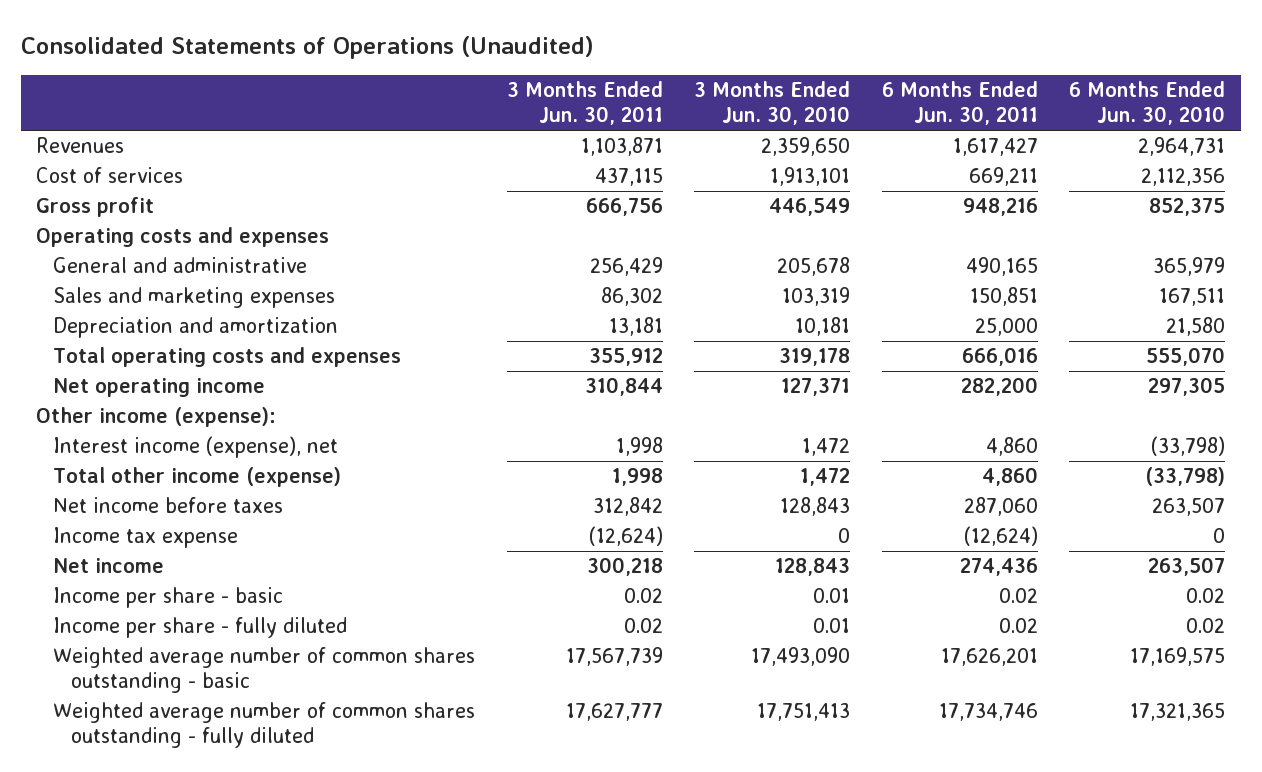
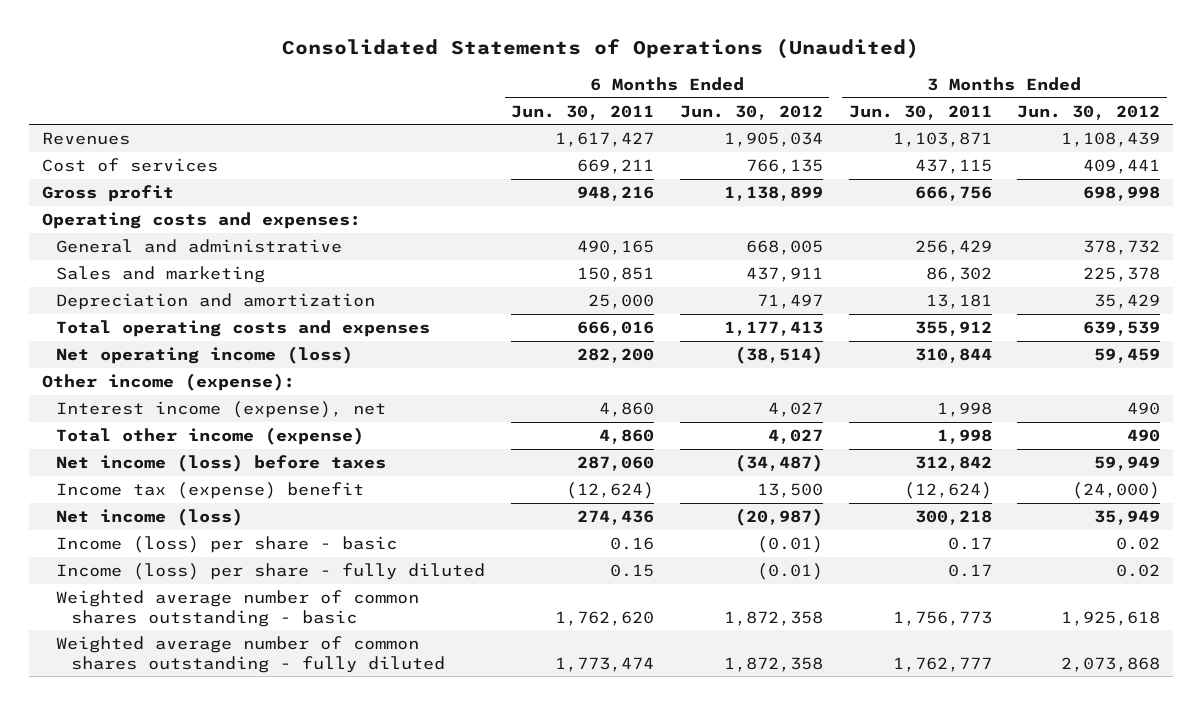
[694,81,851,126] 3 Months Ended Jun. 30, 2010 -> none
[1069,81,1226,126] 6 Months Ended Jun. 30, 2010 -> none
none -> [679,104,823,120] Jun. 30, 2012
none -> [1017,104,1161,120] Jun. 30, 2012
[36,227,330,248] Operating costs and expenses -> [42,212,362,230] Operating costs and expenses:
[53,287,336,309] Sales and marketing expenses -> [56,266,266,284] Sales and marketing
[53,378,266,398] Net operating income -> [56,346,354,365] Net operating income (loss)
[53,497,284,514] Net income before taxes -> [56,454,387,473] Net income (loss) before taxes
[53,527,239,549] Income tax expense -> [56,482,365,500] Income tax (expense) benefit
[53,558,165,574] Net income -> [56,508,244,527] Net income (loss)
[53,587,284,609] Income per share - basic -> [56,536,398,554] Income (loss) per share - basic
[623,588,663,604] 0.02 -> [947,537,992,551] 0.17
[998,588,1038,604] 0.02 -> [610,537,655,551] 0.16
[53,617,348,639] Income per share - fully diluted -> [56,563,486,581] Income (loss) per share - fully diluted
[623,618,663,634] 0.02 -> [947,564,992,578] 0.17
[998,618,1038,634] 0.02 -> [610,564,655,578] 0.15
[565,647,663,667] 17,567,739 -> [892,610,992,626] 1,756,773
[940,648,1038,667] 17,626,201 -> [555,610,655,626] 1,762,620
[565,703,663,722] 17,627,777 -> [892,656,992,672] 1,762,777
[938,703,1038,722] 17,734,746 -> [555,656,655,672] 1,773,474

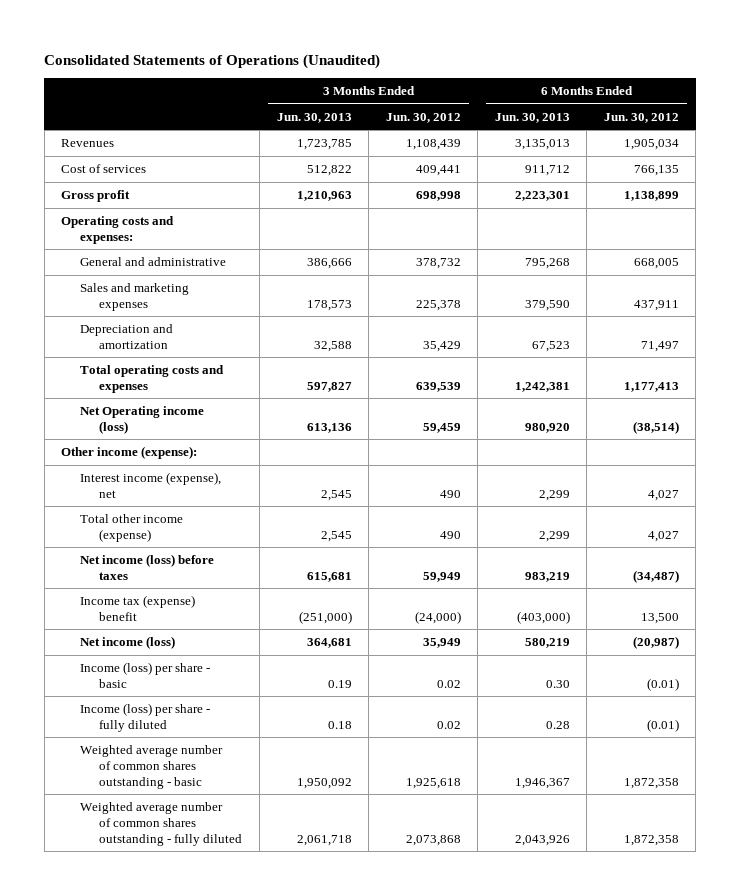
[511,104,655,120] Jun. 30, 2011 -> none
[848,104,992,120] Jun. 30, 2011 -> none
none -> [276,112,352,123] Jun. 30, 2013
none -> [494,112,570,123] Jun. 30, 2013
[56,266,266,284] Sales and marketing -> [80,283,190,311] Sales and marketing expenses
[56,346,354,365] Net operating income (loss) -> [80,406,205,434] Net Operating income (loss)

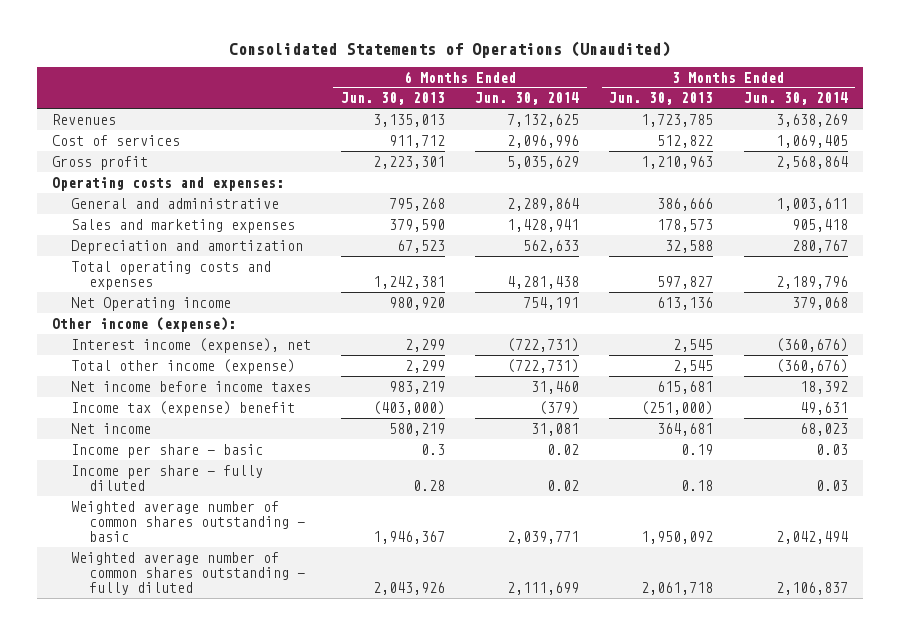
[385,112,461,123] Jun. 30, 2012 -> none
[603,112,679,123] Jun. 30, 2012 -> none
none -> [475,92,580,106] Jun. 30, 2014
none -> [743,92,848,106] Jun. 30, 2014
[80,406,205,434] Net Operating income (loss) -> [70,296,231,311] Net Operating income
[80,554,215,580] Net income (loss) before taxes -> [70,380,311,392] Net income before income taxes
[80,636,176,650] Net income (loss) -> [70,422,151,434] Net income
[80,662,211,688] Income (loss) per share - basic -> [70,443,263,458] Income per share - basic
[545,679,570,688] 0.30 -> [420,443,445,455] 0.3
[80,703,211,732] Income (loss) per share - fully diluted -> [70,464,263,491] Income per share - fully diluted

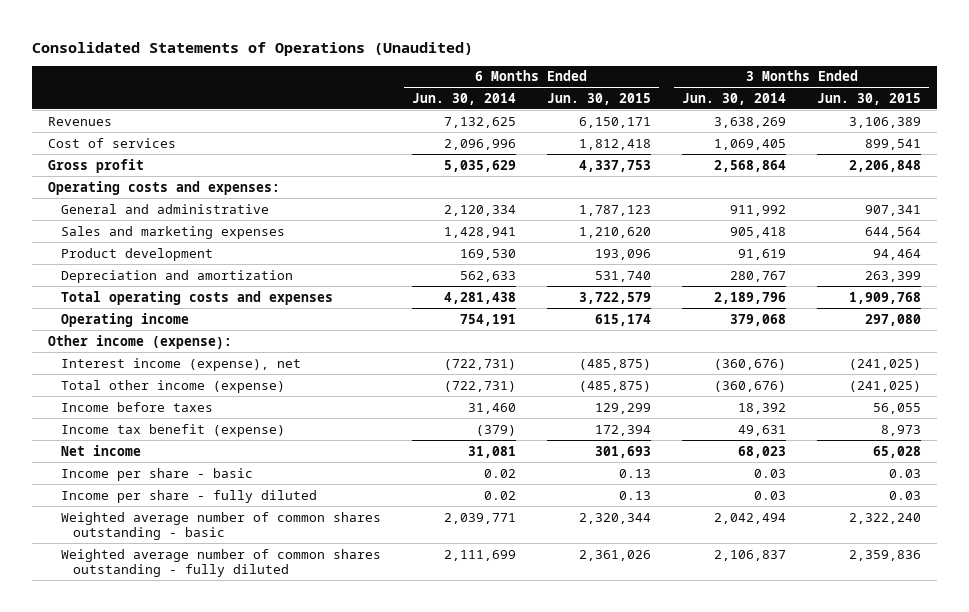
[340,92,445,106] Jun. 30, 2013 -> none
[609,92,714,106] Jun. 30, 2013 -> none
none -> [546,92,651,105] Jun. 30, 2015
none -> [817,92,922,105] Jun. 30, 2015
[507,197,580,211] 2,289,864 -> [443,204,516,216] 2,120,334
[775,197,848,211] 1,003,611 -> [730,204,787,216] 911,992
none -> [60,247,213,261] Product development
[70,296,231,311] Net Operating income -> [60,312,189,327] Operating income
[70,380,311,392] Net income before income taxes -> [60,401,213,412] Income before taxes
[70,400,295,416] Income tax (expense) benefit -> [60,423,285,437] Income tax benefit (expense)

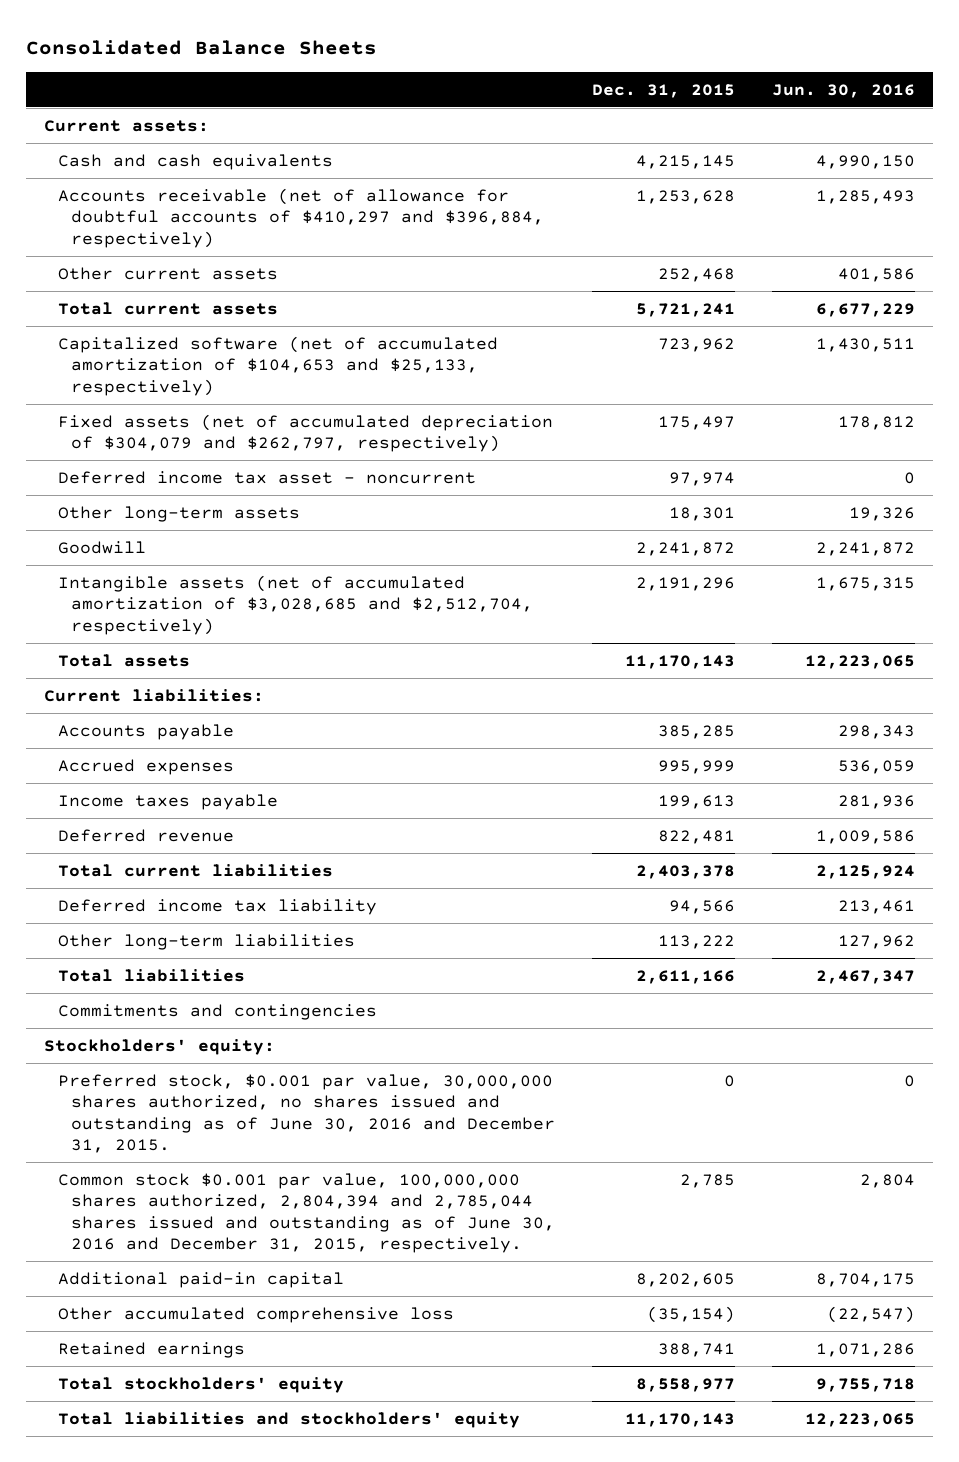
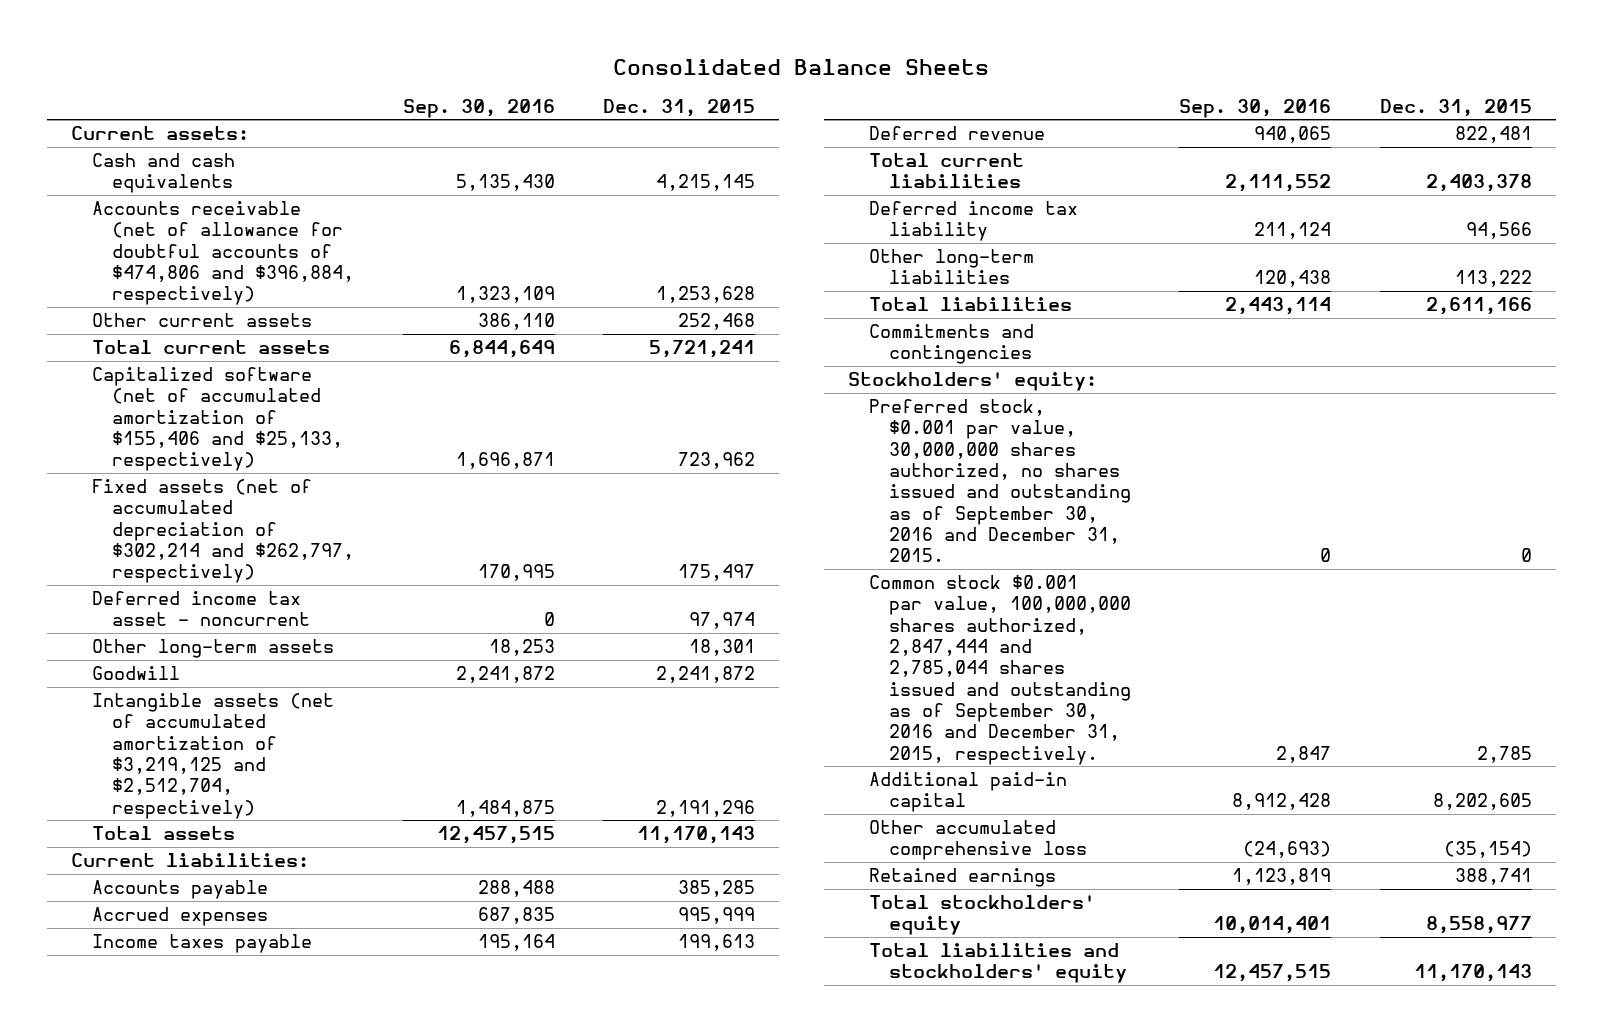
[771,83,915,98] Jun. 30, 2016 -> none
none -> [402,98,555,118] Sep. 30, 2016
[57,187,545,248] Accounts receivable (net of allowance for doubtful accounts of $410,297 and $396,884, respectively) -> [91,201,355,306] Accounts receivable (net of allowance for doubtful accounts of $474,806 and $396,884, respectively)
[57,335,498,396] Capitalized software (net of accumulated amortization of $104,653 and $25,133, respectively) -> [91,367,344,472] Capitalized software (net of accumulated amortization of $155,406 and $25,133, respectively)
[57,413,553,453] Fixed assets (net of accumulated depreciation of $304,079 and $262,797, respectively) -> [91,479,355,584] Fixed assets (net of accumulated depreciation of $302,214 and $262,797, respectively)
[57,574,534,635] Intangible assets (net of accumulated amortization of $3,028,685 and $2,512,704, respectively) -> [91,693,334,819] Intangible assets (net of accumulated amortization of $3,219,125 and $2,512,704, respectively)
[57,1073,556,1154] Preferred stock, $0.001 par value, 30,000,000 shares authorized, no shares issued and outstanding as of June 30, 2016 and December 31, 2015. -> [868,399,1132,563] Preferred stock, $0.001 par value, 30,000,000 shares authorized, no shares issued and outstanding as of September 30, 2016 and December 31, 2015.
[57,1172,556,1254] Common stock $0.001 par value, 100,000,000 shares authorized, 2,804,394 and 2,785,044 shares issued and outstanding as of June 30, 2016 and December 31, 2015, respectively. -> [868,575,1132,765] Common stock $0.001 par value, 100,000,000 shares authorized, 2,847,444 and 2,785,044 shares issued and outstanding as of September 30, 2016 and December 31, 2015, respectively.

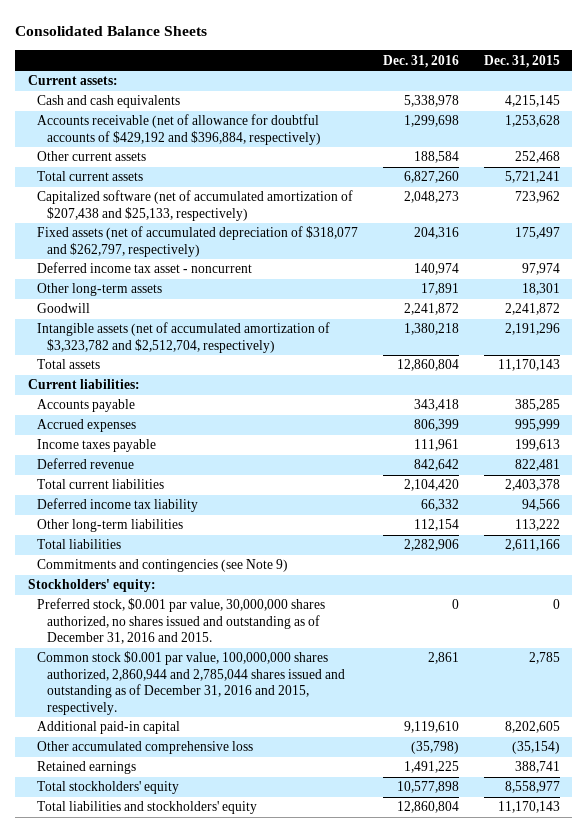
[402,98,555,118] Sep. 30, 2016 -> none
none -> [383,54,460,68] Dec. 31, 2016
[91,201,355,306] Accounts receivable (net of allowance for doubtful accounts of $474,806 and $396,884, respectively) -> [37,114,322,145] Accounts receivable (net of allowance for doubtful accounts of $429,192 and $396,884, respectively)
[91,367,344,472] Capitalized software (net of accumulated amortization of $155,406 and $25,133, respectively) -> [37,190,354,221] Capitalized software (net of accumulated amortization of $207,438 and $25,133, respectively)
[91,479,355,584] Fixed assets (net of accumulated depreciation of $302,214 and $262,797, respectively) -> [37,226,359,257] Fixed assets (net of accumulated depreciation of $318,077 and $262,797, respectively)
[91,693,334,819] Intangible assets (net of accumulated amortization of $3,219,125 and $2,512,704, respectively) -> [37,322,331,353] Intangible assets (net of accumulated amortization of $3,323,782 and $2,512,704, respectively)
[868,324,1034,365] Commitments and contingencies -> [37,559,289,573] Commitments and contingencies (see Note 9)
[868,399,1132,563] Preferred stock, $0.001 par value, 30,000,000 shares authorized, no shares issued and outstanding as of September 30, 2016 and December 31, 2015. -> [37,598,326,645] Preferred stock, $0.001 par value, 30,000,000 shares authorized, no shares issued and outstanding as of December 31, 2016 and 2015.
[868,575,1132,765] Common stock $0.001 par value, 100,000,000 shares authorized, 2,847,444 and 2,785,044 shares issued and outstanding as of September 30, 2016 and December 31, 2015, respectively. -> [37,651,346,715] Common stock $0.001 par value, 100,000,000 shares authorized, 2,860,944 and 2,785,044 shares issued and outstanding as of December 31, 2016 and 2015, respectively.

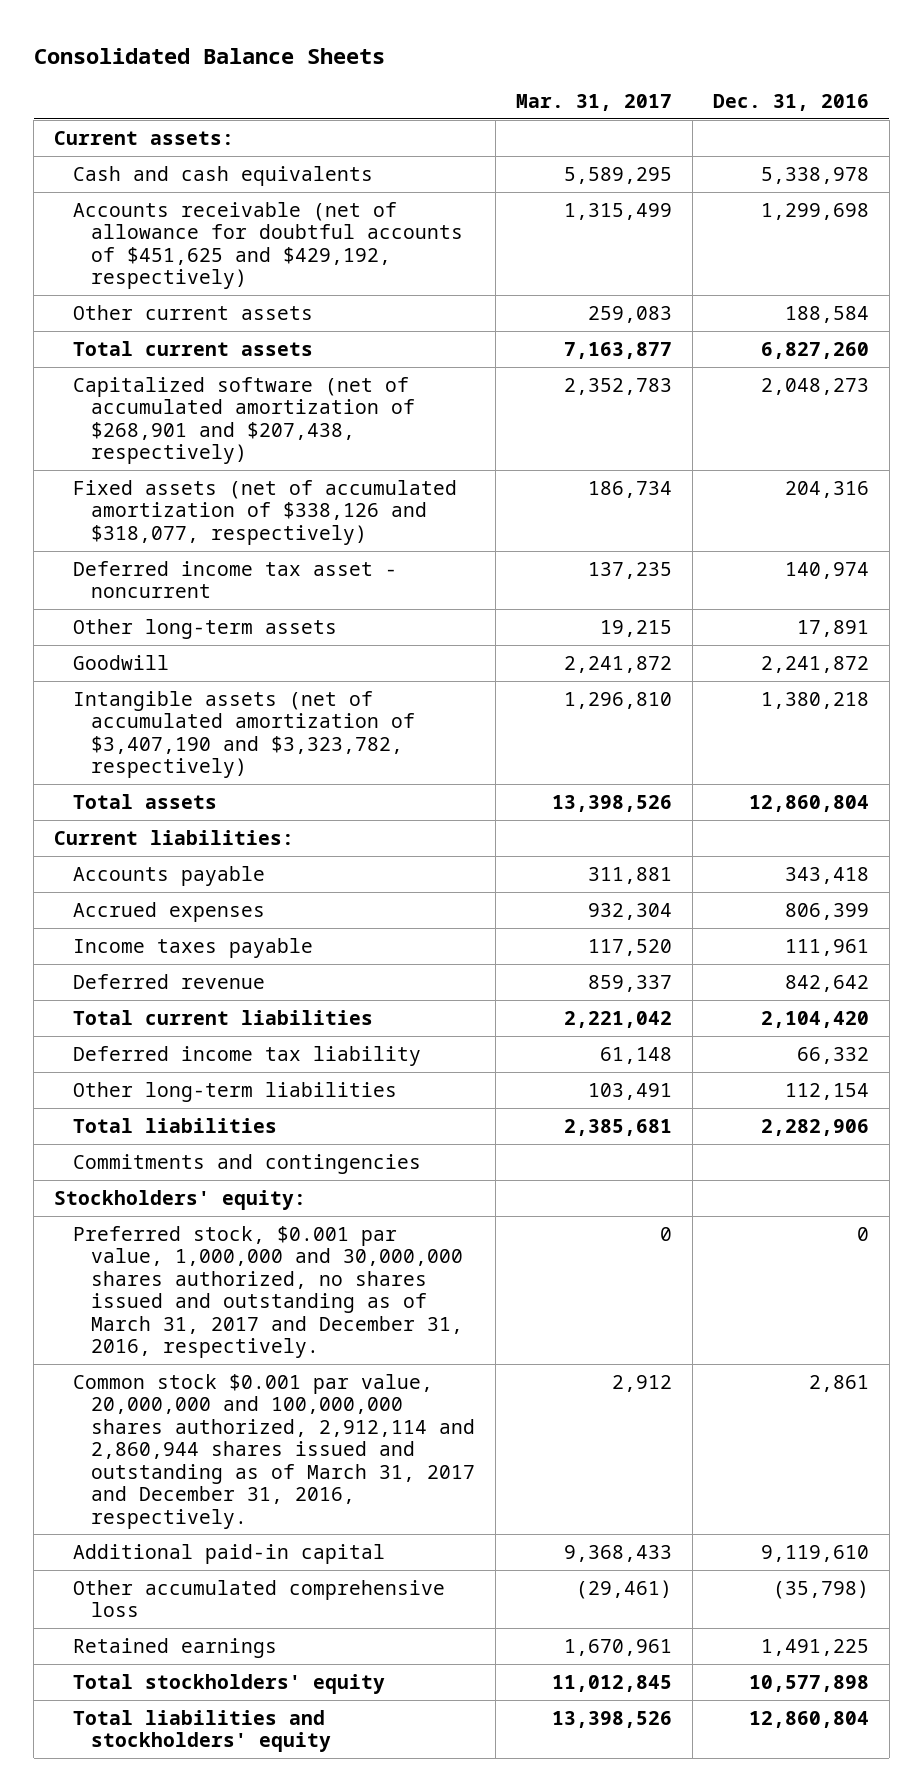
[483,54,560,68] Dec. 31, 2015 -> none
none -> [515,93,672,111] Mar. 31, 2017
[37,114,322,145] Accounts receivable (net of allowance for doubtful accounts of $429,192 and $396,884, respectively) -> [72,201,463,290] Accounts receivable (net of allowance for doubtful accounts of $451,625 and $429,192, respectively)
[37,190,354,221] Capitalized software (net of accumulated amortization of $207,438 and $25,133, respectively) -> [72,376,415,465] Capitalized software (net of accumulated amortization of $268,901 and $207,438, respectively)
[37,226,359,257] Fixed assets (net of accumulated depreciation of $318,077 and $262,797, respectively) -> [72,479,457,545] Fixed assets (net of accumulated amortization of $338,126 and $318,077, respectively)
[37,322,331,353] Intangible assets (net of accumulated amortization of $3,323,782 and $2,512,704, respectively) -> [72,690,415,779] Intangible assets (net of accumulated amortization of $3,407,190 and $3,323,782, respectively)
[37,559,289,573] Commitments and contingencies (see Note 9) -> [72,1153,421,1174] Commitments and contingencies
[37,598,326,645] Preferred stock, $0.001 par value, 30,000,000 shares authorized, no shares issued and outstanding as of December 31, 2016 and 2015. -> [72,1225,463,1359] Preferred stock, $0.001 par value, 1,000,000 and 30,000,000 shares authorized, no shares issued and outstanding as of March 31, 2017 and December 31, 2016, respectively.
[37,651,346,715] Common stock $0.001 par value, 100,000,000 shares authorized, 2,860,944 and 2,785,044 shares issued and outstanding as of December 31, 2016 and 2015, respectively. -> [72,1373,475,1529] Common stock $0.001 par value, 20,000,000 and 100,000,000 shares authorized, 2,912,114 and 2,860,944 shares issued and outstanding as of March 31, 2017 and December 31, 2016, respectively.

